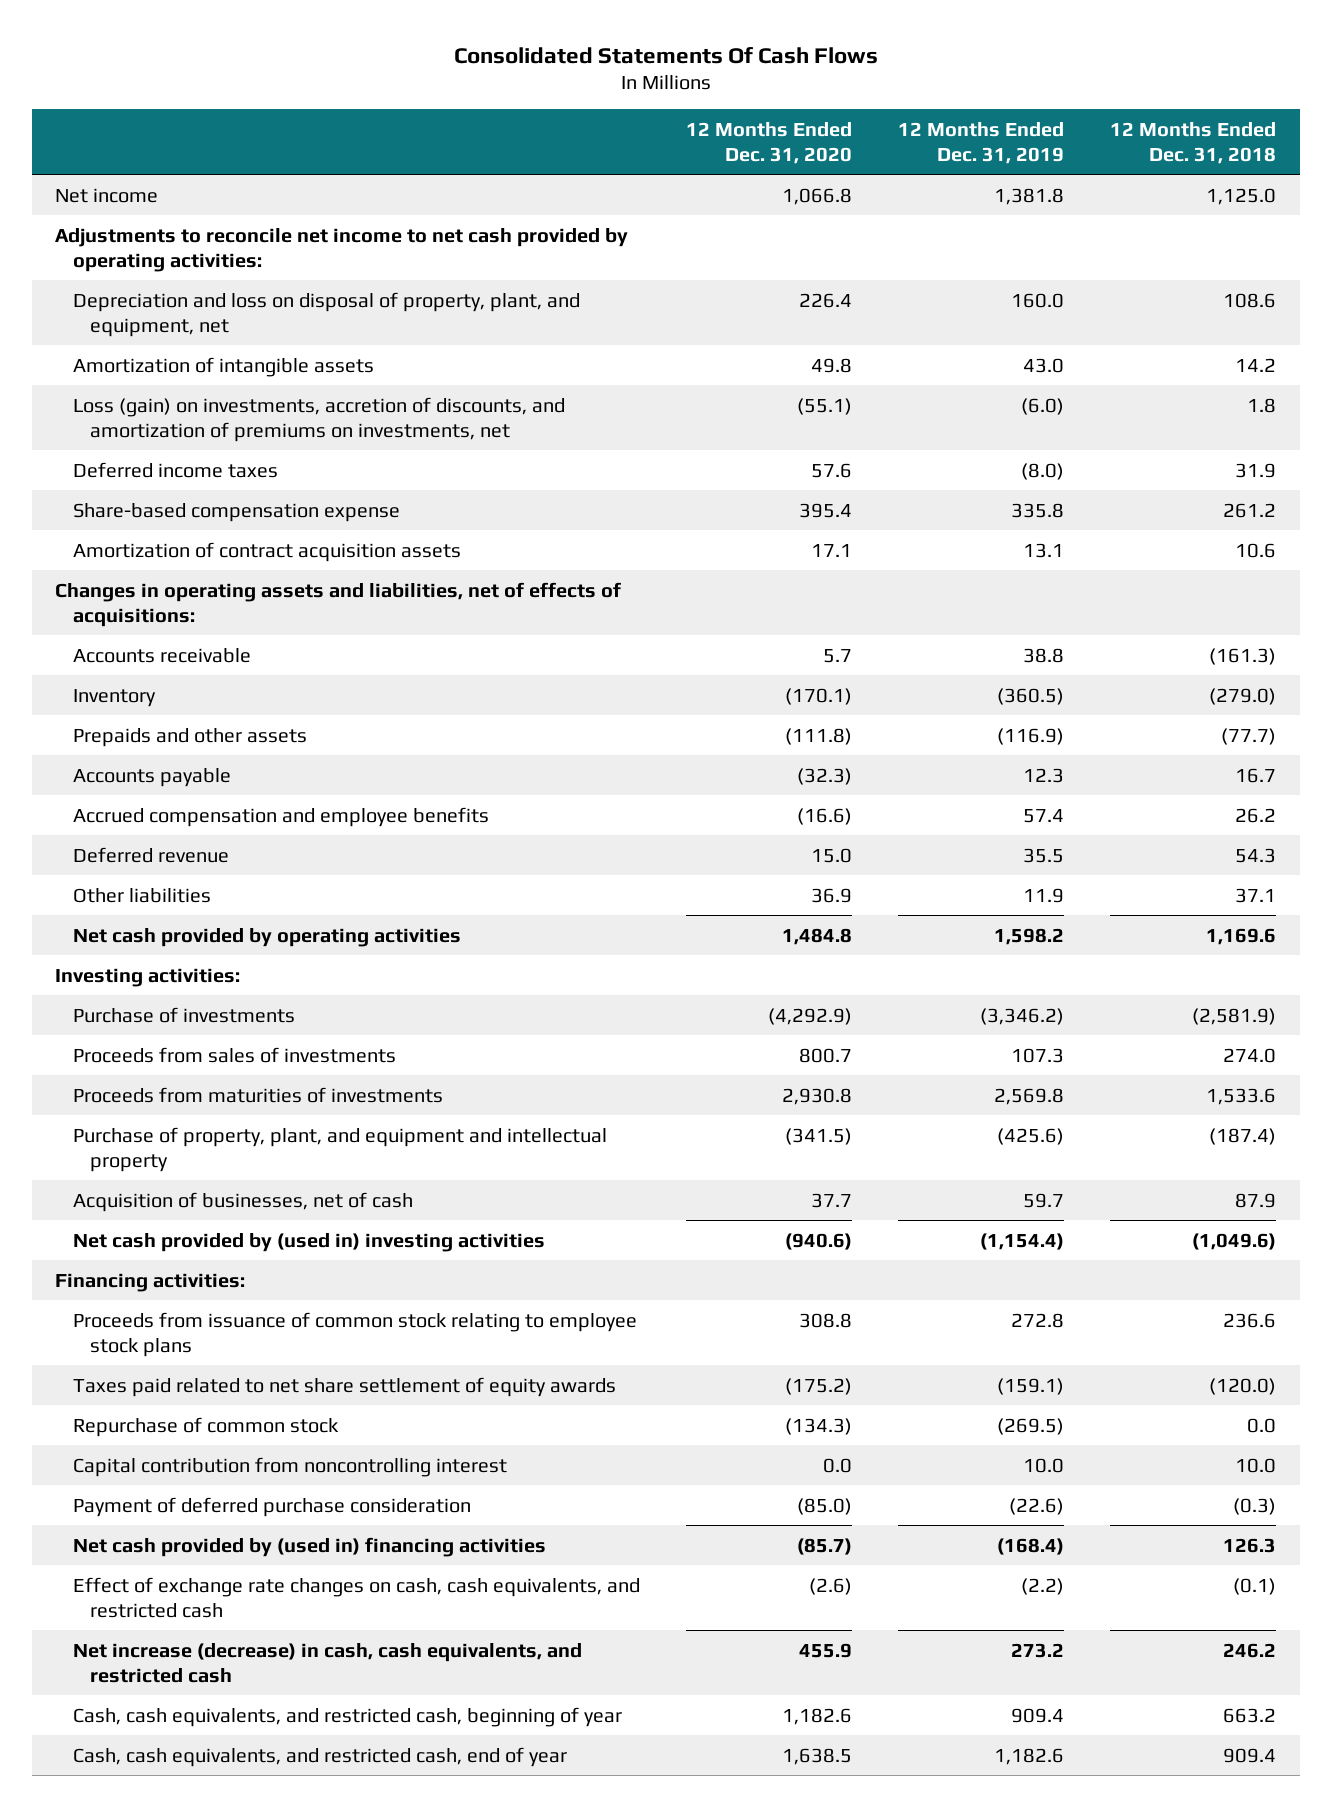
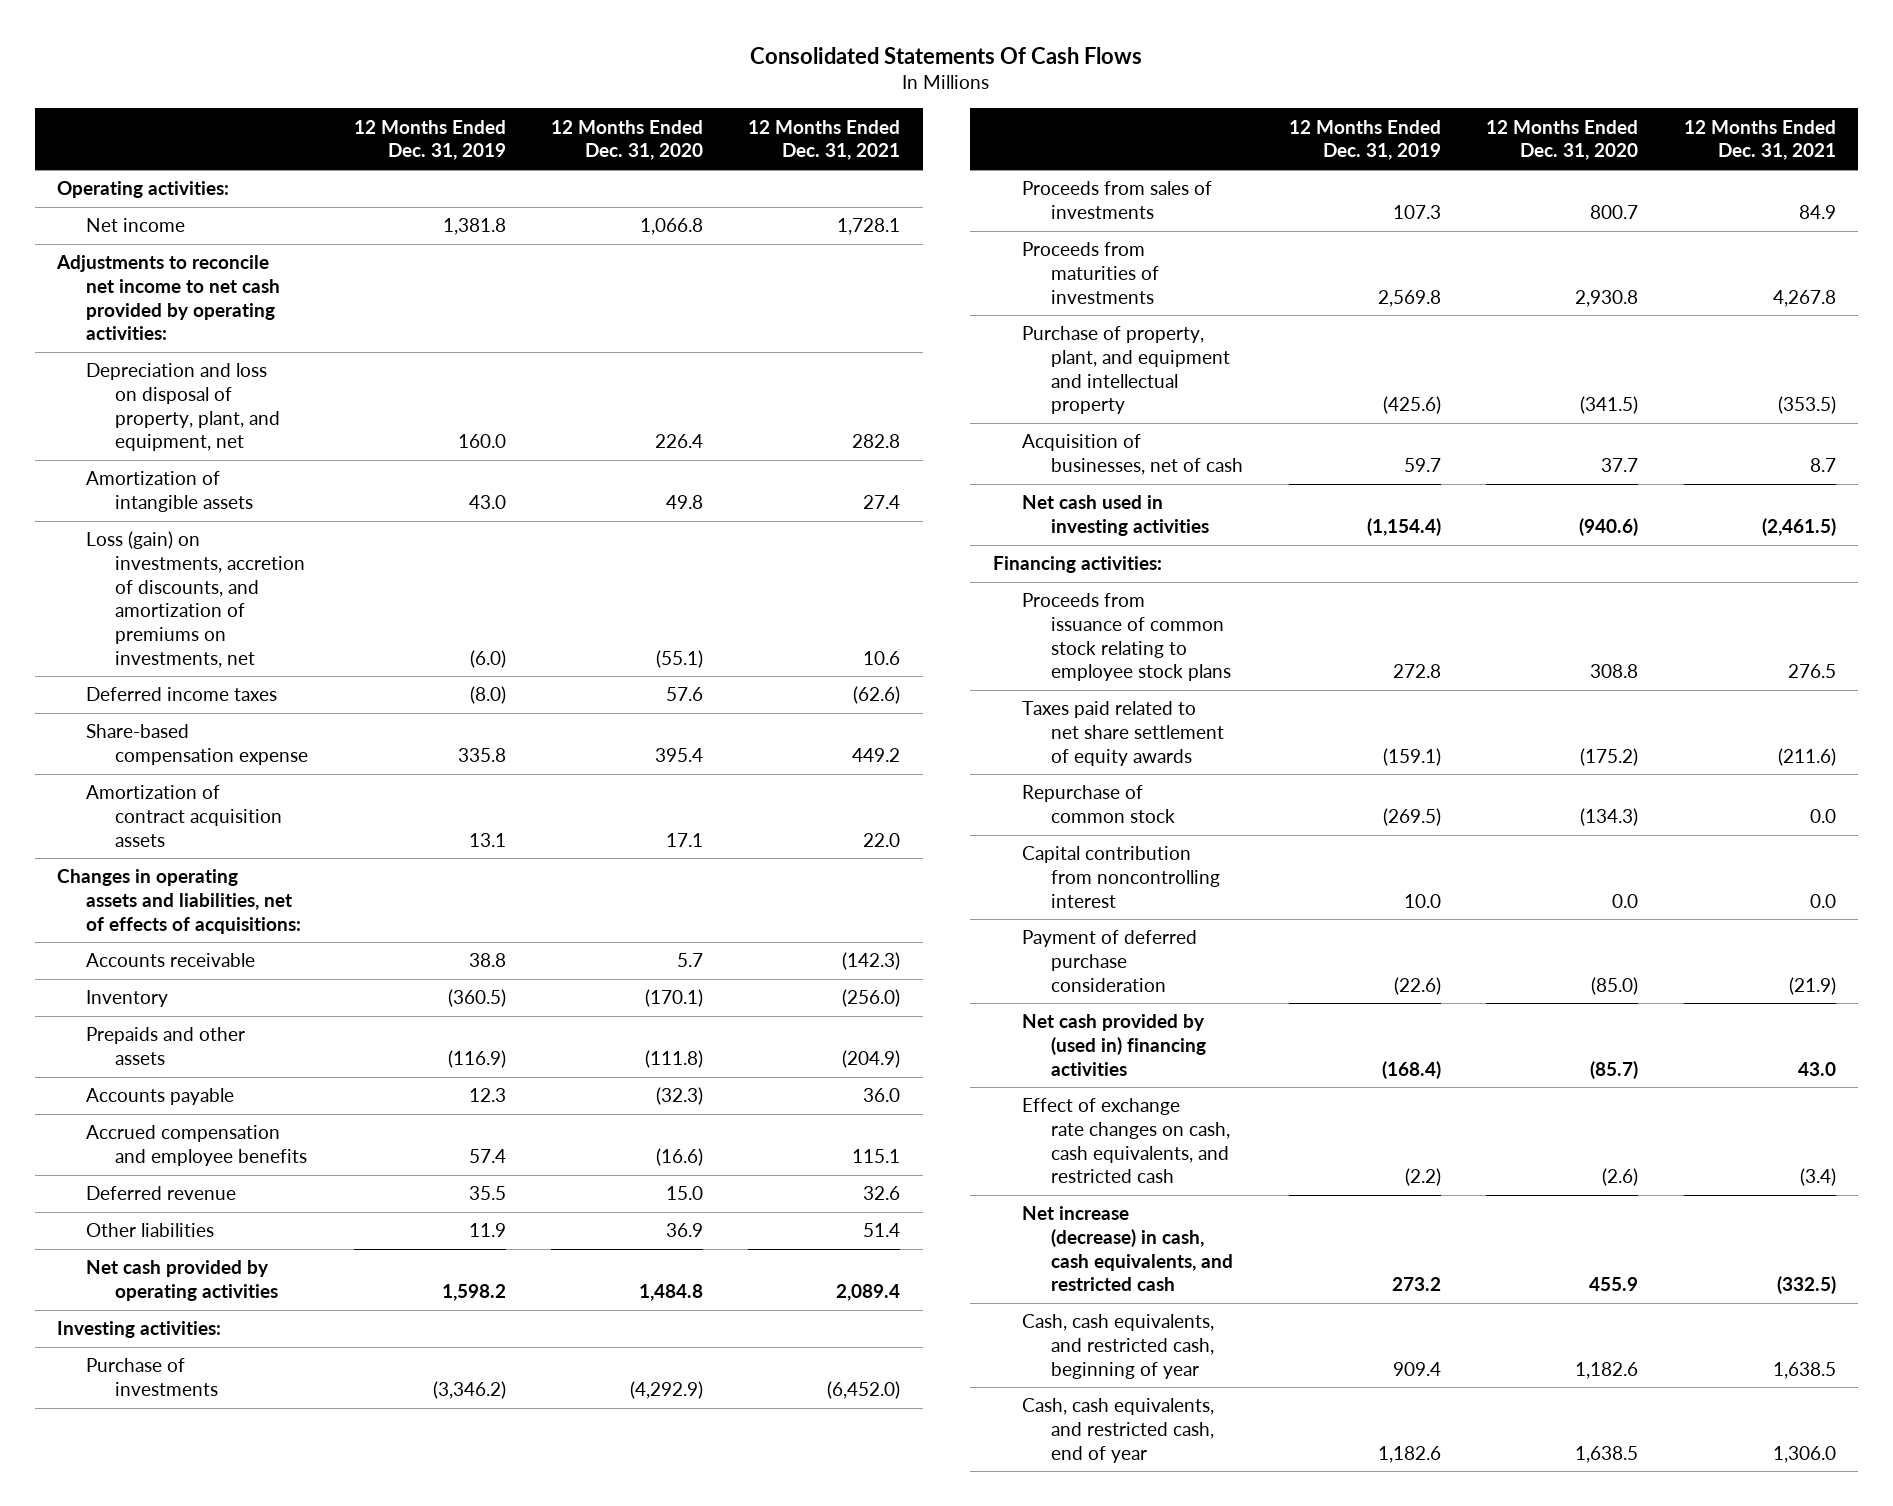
[1110,121,1277,164] 12 Months Ended Dec. 31, 2018 -> none
none -> [748,119,901,161] 12 Months Ended Dec. 31, 2021
none -> [57,181,230,199] Operating activities:
[72,1232,545,1252] Net cash provided by (used in) investing activities -> [1021,495,1209,536] Net cash used in investing activities

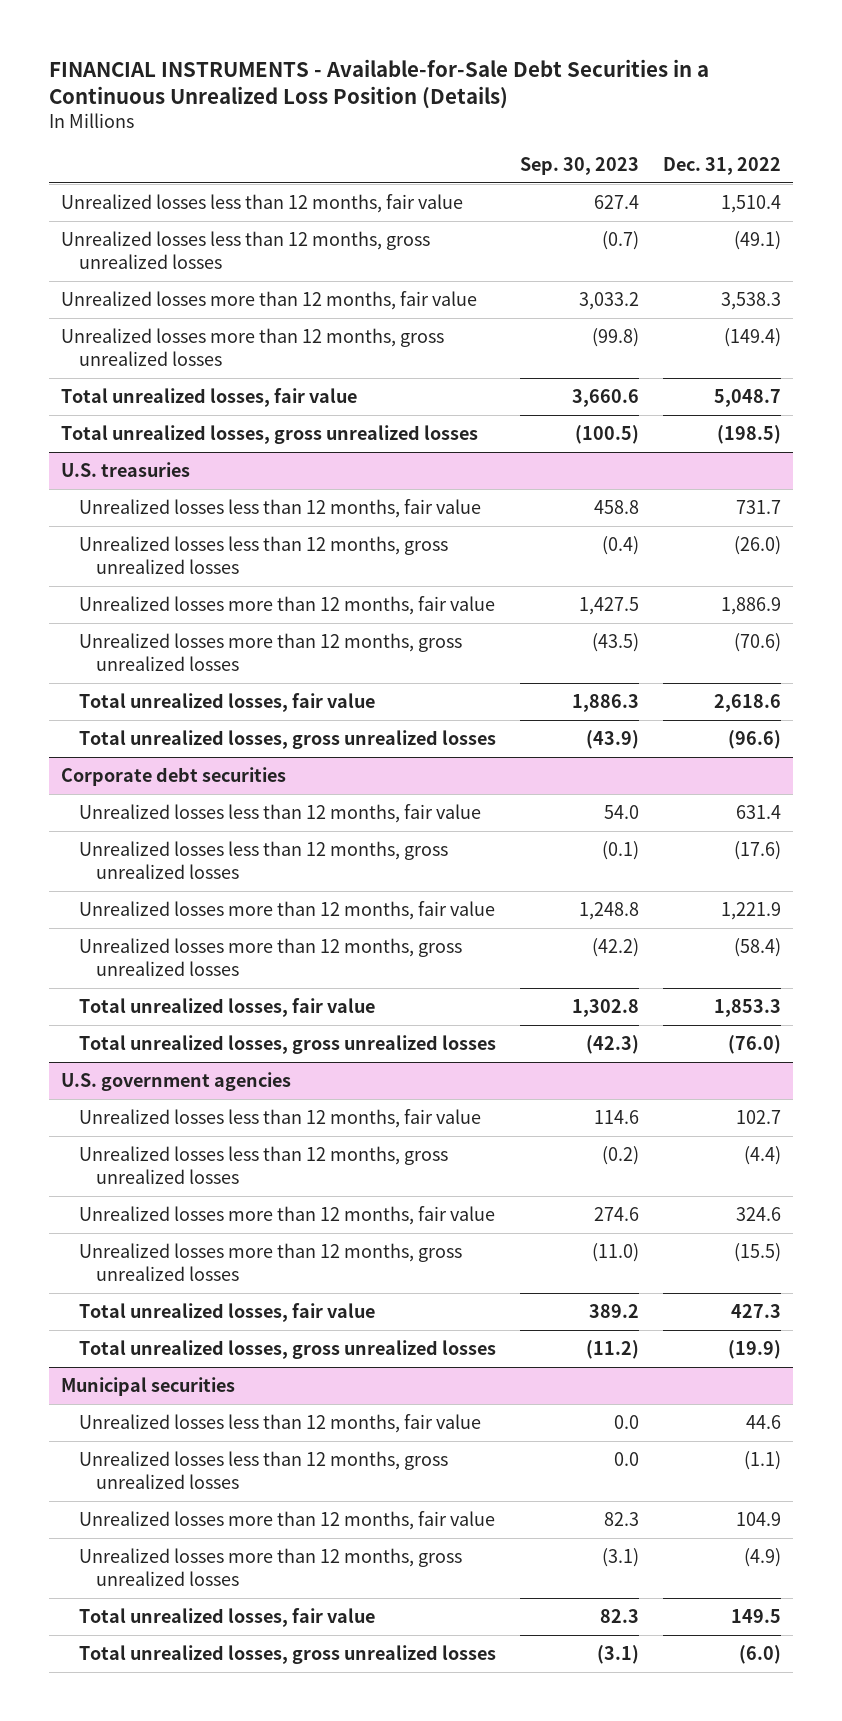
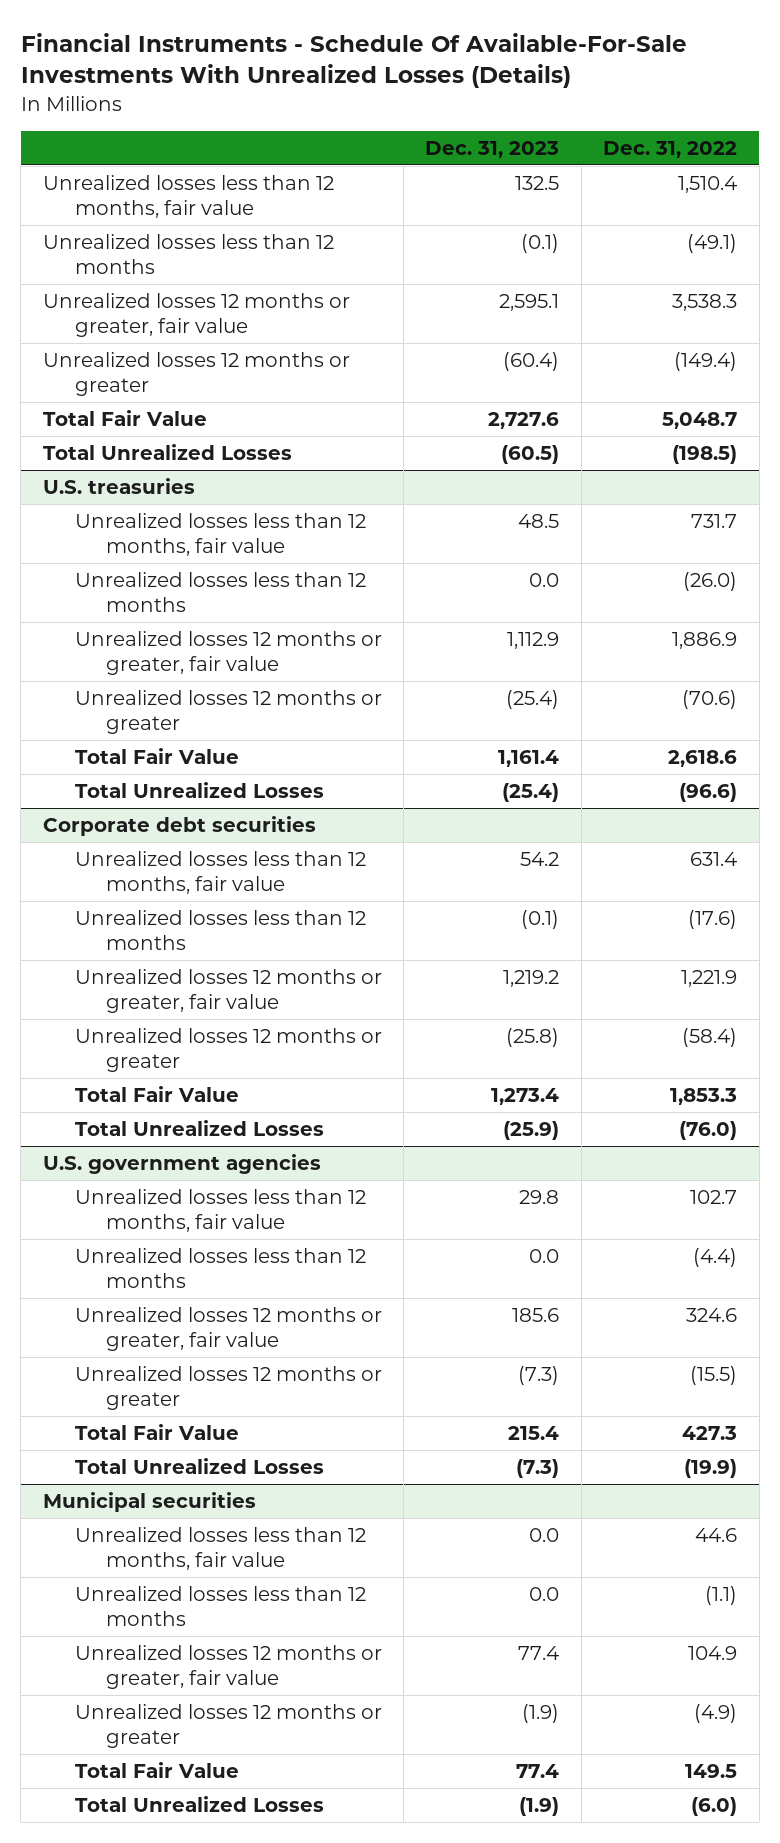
[48,58,709,110] FINANCIAL INSTRUMENTS - Available-for-Sale Debt Securities in a Continuous Unrealized Loss Position (Details) -> [20,33,687,89] Financial Instruments - Schedule Of Available-For-Sale Investments With Unrealized Losses (Details)
[519,156,639,175] Sep. 30, 2023 -> none
none -> [425,140,560,158] Dec. 31, 2023
[61,230,431,269] Unrealized losses less than 12 months, gross unrealized losses -> [42,234,334,274] Unrealized losses less than 12 months
[61,290,478,310] Unrealized losses more than 12 months, fair value -> [42,293,350,337] Unrealized losses 12 months or greater, fair value
[61,327,445,366] Unrealized losses more than 12 months, gross unrealized losses -> [42,352,350,396] Unrealized losses 12 months or greater
[61,387,358,407] Total unrealized losses, fair value -> [42,410,207,427] Total Fair Value
[61,424,479,444] Total unrealized losses, gross unrealized losses -> [42,444,292,461] Total Unrealized Losses
[78,535,448,574] Unrealized losses less than 12 months, gross unrealized losses -> [74,572,366,612] Unrealized losses less than 12 months
[78,595,495,615] Unrealized losses more than 12 months, fair value -> [74,631,382,675] Unrealized losses 12 months or greater, fair value
[78,632,462,671] Unrealized losses more than 12 months, gross unrealized losses -> [74,690,382,734] Unrealized losses 12 months or greater
[78,692,375,712] Total unrealized losses, fair value -> [74,748,239,765] Total Fair Value
[78,729,496,749] Total unrealized losses, gross unrealized losses -> [74,782,324,799] Total Unrealized Losses
[78,840,448,879] Unrealized losses less than 12 months, gross unrealized losses -> [74,910,366,950] Unrealized losses less than 12 months
[78,900,495,920] Unrealized losses more than 12 months, fair value -> [74,969,382,1013] Unrealized losses 12 months or greater, fair value
[78,937,462,976] Unrealized losses more than 12 months, gross unrealized losses -> [74,1028,382,1072] Unrealized losses 12 months or greater
[78,997,375,1017] Total unrealized losses, fair value -> [74,1086,239,1103] Total Fair Value
[78,1034,496,1054] Total unrealized losses, gross unrealized losses -> [74,1120,324,1137] Total Unrealized Losses
[78,1145,448,1184] Unrealized losses less than 12 months, gross unrealized losses -> [74,1248,366,1288] Unrealized losses less than 12 months
[78,1205,495,1225] Unrealized losses more than 12 months, fair value -> [74,1307,382,1351] Unrealized losses 12 months or greater, fair value
[78,1242,462,1281] Unrealized losses more than 12 months, gross unrealized losses -> [74,1366,382,1410] Unrealized losses 12 months or greater
[78,1302,375,1322] Total unrealized losses, fair value -> [74,1424,239,1441] Total Fair Value
[78,1339,496,1359] Total unrealized losses, gross unrealized losses -> [74,1458,324,1475] Total Unrealized Losses
[78,1450,448,1489] Unrealized losses less than 12 months, gross unrealized losses -> [74,1586,366,1626] Unrealized losses less than 12 months
[78,1510,495,1530] Unrealized losses more than 12 months, fair value -> [74,1645,382,1689] Unrealized losses 12 months or greater, fair value
[78,1547,462,1586] Unrealized losses more than 12 months, gross unrealized losses -> [74,1704,382,1748] Unrealized losses 12 months or greater
[78,1607,375,1627] Total unrealized losses, fair value -> [74,1762,239,1779] Total Fair Value
[78,1644,496,1664] Total unrealized losses, gross unrealized losses -> [74,1796,324,1813] Total Unrealized Losses

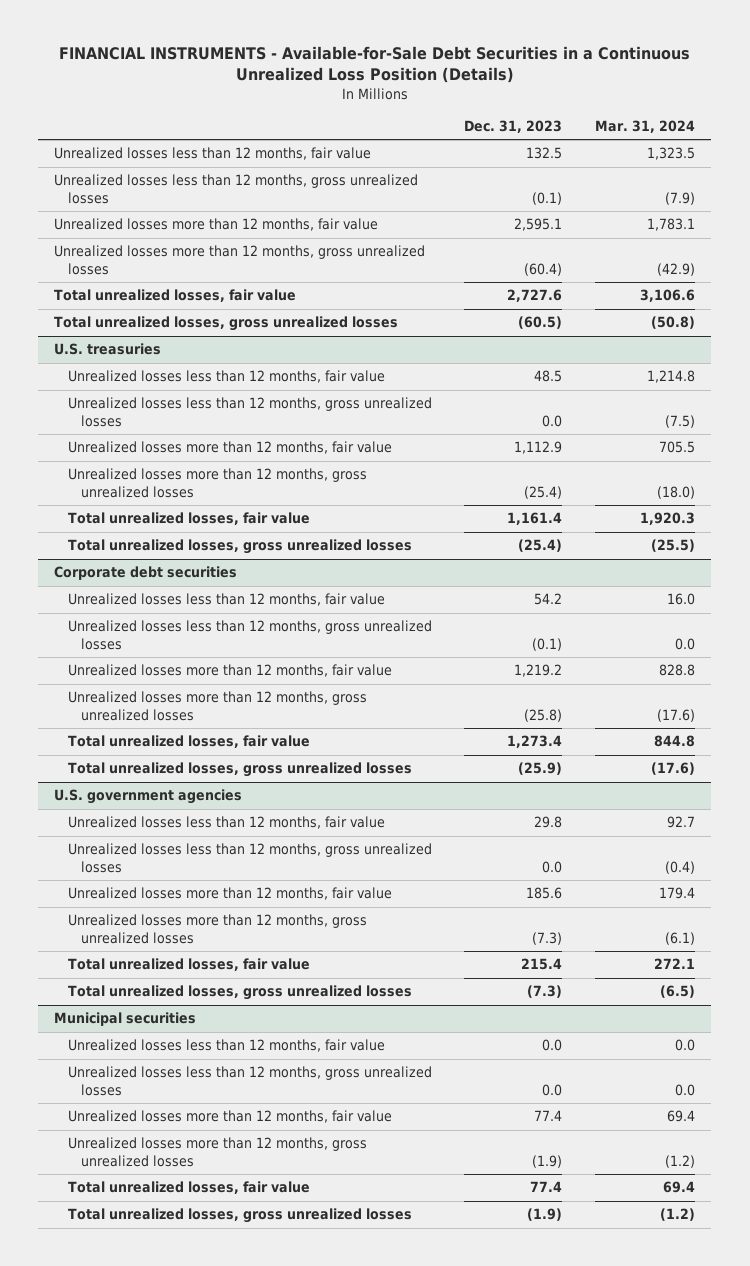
[20,33,687,89] Financial Instruments - Schedule Of Available-For-Sale Investments With Unrealized Losses (Details) -> [58,46,690,84] FINANCIAL INSTRUMENTS - Available-for-Sale Debt Securities in a Continuous Unrealized Loss Position (Details)
[603,140,738,158] Dec. 31, 2022 -> none
none -> [595,119,696,133] Mar. 31, 2024
[42,234,334,274] Unrealized losses less than 12 months -> [54,174,419,205] Unrealized losses less than 12 months, gross unrealized losses
[42,293,350,337] Unrealized losses 12 months or greater, fair value -> [54,218,379,232] Unrealized losses more than 12 months, fair value
[42,352,350,396] Unrealized losses 12 months or greater -> [54,245,426,276] Unrealized losses more than 12 months, gross unrealized losses
[42,410,207,427] Total Fair Value -> [54,289,297,303] Total unrealized losses, fair value
[42,444,292,461] Total Unrealized Losses -> [54,316,399,332] Total unrealized losses, gross unrealized losses
[74,572,366,612] Unrealized losses less than 12 months -> [67,397,432,428] Unrealized losses less than 12 months, gross unrealized losses
[74,631,382,675] Unrealized losses 12 months or greater, fair value -> [67,441,392,455] Unrealized losses more than 12 months, fair value
[74,690,382,734] Unrealized losses 12 months or greater -> [67,468,367,499] Unrealized losses more than 12 months, gross unrealized losses
[74,748,239,765] Total Fair Value -> [67,512,310,526] Total unrealized losses, fair value
[74,782,324,799] Total Unrealized Losses -> [67,539,412,555] Total unrealized losses, gross unrealized losses
[74,910,366,950] Unrealized losses less than 12 months -> [67,620,432,651] Unrealized losses less than 12 months, gross unrealized losses
[74,969,382,1013] Unrealized losses 12 months or greater, fair value -> [67,664,392,678] Unrealized losses more than 12 months, fair value
[74,1028,382,1072] Unrealized losses 12 months or greater -> [67,691,367,722] Unrealized losses more than 12 months, gross unrealized losses
[74,1086,239,1103] Total Fair Value -> [67,735,310,749] Total unrealized losses, fair value
[74,1120,324,1137] Total Unrealized Losses -> [67,762,412,778] Total unrealized losses, gross unrealized losses
[74,1248,366,1288] Unrealized losses less than 12 months -> [67,843,432,874] Unrealized losses less than 12 months, gross unrealized losses
[74,1307,382,1351] Unrealized losses 12 months or greater, fair value -> [67,887,392,901] Unrealized losses more than 12 months, fair value
[74,1366,382,1410] Unrealized losses 12 months or greater -> [67,914,367,945] Unrealized losses more than 12 months, gross unrealized losses
[74,1424,239,1441] Total Fair Value -> [67,958,310,972] Total unrealized losses, fair value
[74,1458,324,1475] Total Unrealized Losses -> [67,985,412,1001] Total unrealized losses, gross unrealized losses
[74,1586,366,1626] Unrealized losses less than 12 months -> [67,1066,432,1097] Unrealized losses less than 12 months, gross unrealized losses
[74,1645,382,1689] Unrealized losses 12 months or greater, fair value -> [67,1110,392,1124] Unrealized losses more than 12 months, fair value
[74,1704,382,1748] Unrealized losses 12 months or greater -> [67,1137,367,1168] Unrealized losses more than 12 months, gross unrealized losses
[74,1762,239,1779] Total Fair Value -> [67,1181,310,1195] Total unrealized losses, fair value
[74,1796,324,1813] Total Unrealized Losses -> [67,1208,412,1224] Total unrealized losses, gross unrealized losses

